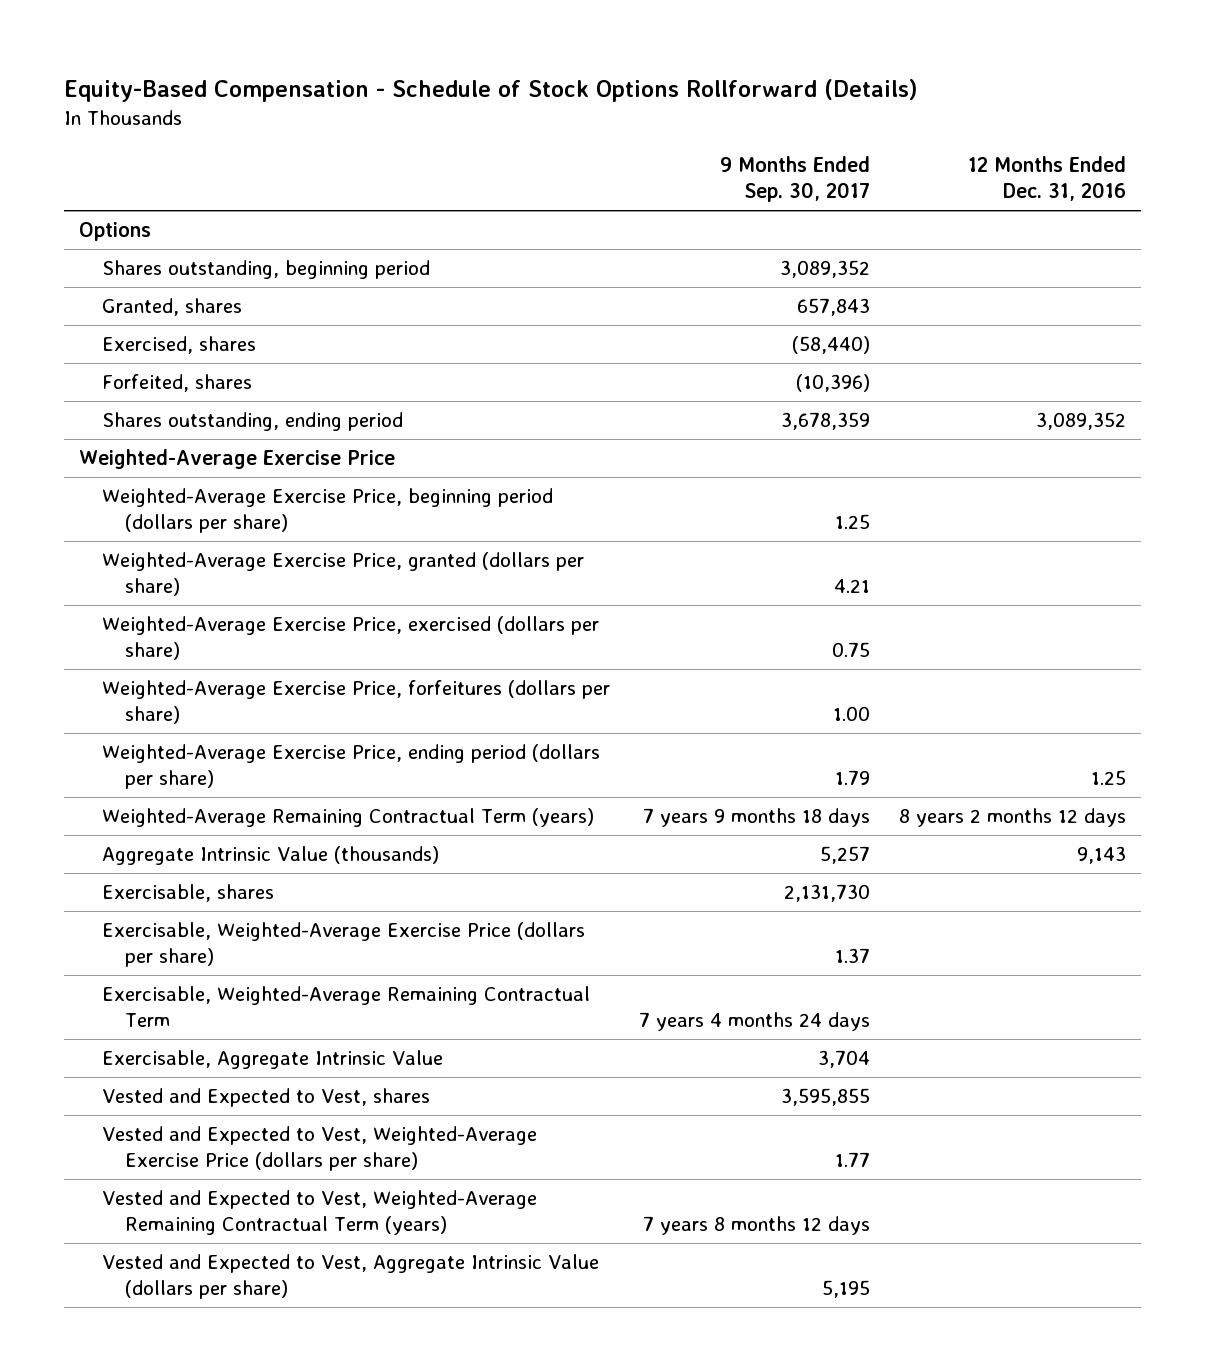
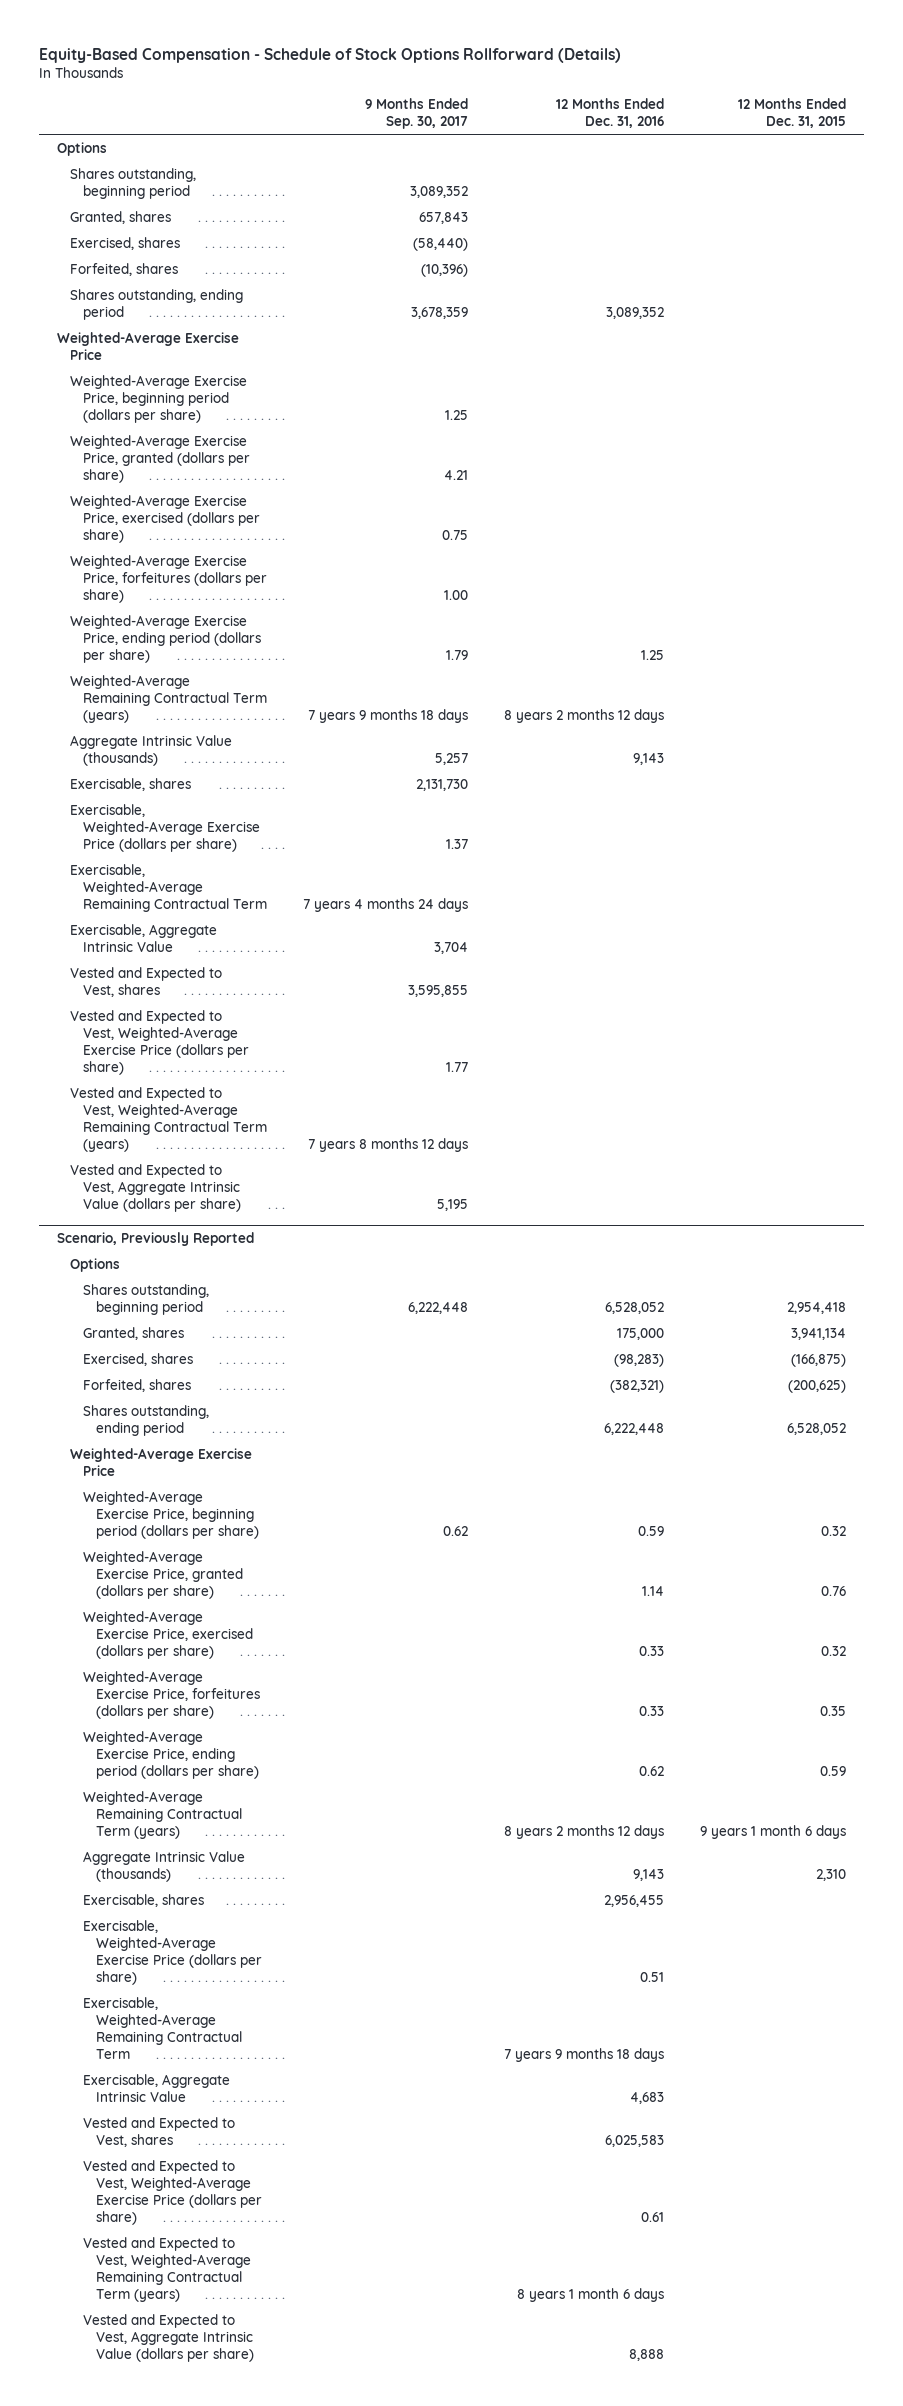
none -> [737,98,846,129] 12 Months Ended Dec. 31, 2015
none -> [56,1232,254,1247] Scenario, Previously Reported
none -> [69,1257,120,1272] Options
none -> [83,1283,210,1315] Shares outstanding, beginning period
none -> [83,1326,185,1340] Granted, shares
none -> [83,1352,194,1366] Exercised, shares
none -> [83,1378,192,1392] Forfeited, shares
none -> [83,1404,210,1436] Shares outstanding, ending period
none -> [69,1447,252,1476] Weighted-Average Exercise Price
none -> [83,1490,260,1539] Weighted-Average Exercise Price, beginning period (dollars per share)
none -> [83,1550,244,1599] Weighted-Average Exercise Price, granted (dollars per share)
none -> [83,1610,254,1659] Weighted-Average Exercise Price, exercised (dollars per share)
none -> [83,1670,261,1719] Weighted-Average Exercise Price, forfeitures (dollars per share)
none -> [83,1730,260,1779] Weighted-Average Exercise Price, ending period (dollars per share)
none -> [83,1790,243,1839] Weighted-Average Remaining Contractual Term (years)
none -> [83,1850,246,1882] Aggregate Intrinsic Value (thousands)
none -> [83,1893,205,1907] Exercisable, shares
none -> [83,1919,263,1985] Exercisable, Weighted-Average Exercise Price (dollars per share)
none -> [83,1996,243,2059] Exercisable, Weighted-Average Remaining Contractual Term
none -> [83,2073,231,2102] Exercisable, Aggregate Intrinsic Value
none -> [83,2116,236,2147] Vested and Expected to Vest, shares
none -> [83,2159,263,2225] Vested and Expected to Vest, Weighted-Average Exercise Price (dollars per share)
none -> [83,2236,252,2302] Vested and Expected to Vest, Weighted-Average Remaining Contractual Term (years)
none -> [83,2313,255,2362] Vested and Expected to Vest, Aggregate Intrinsic Value (dollars per share)

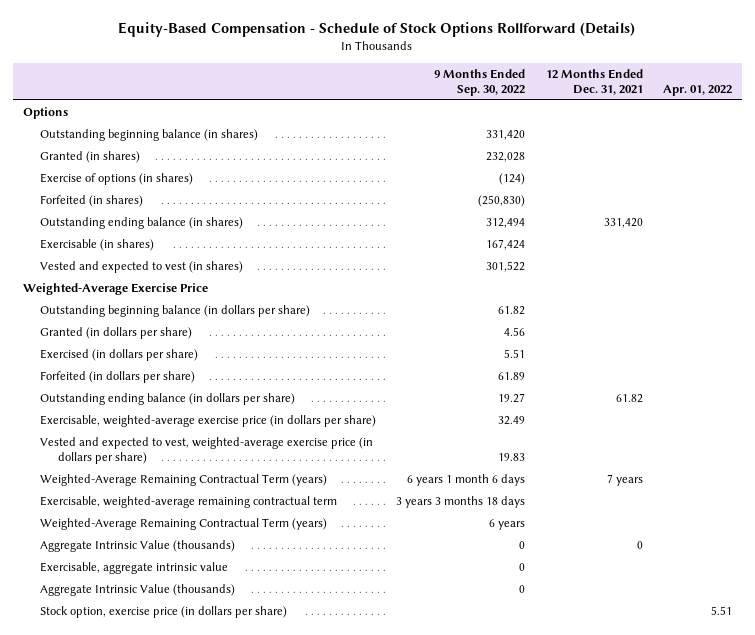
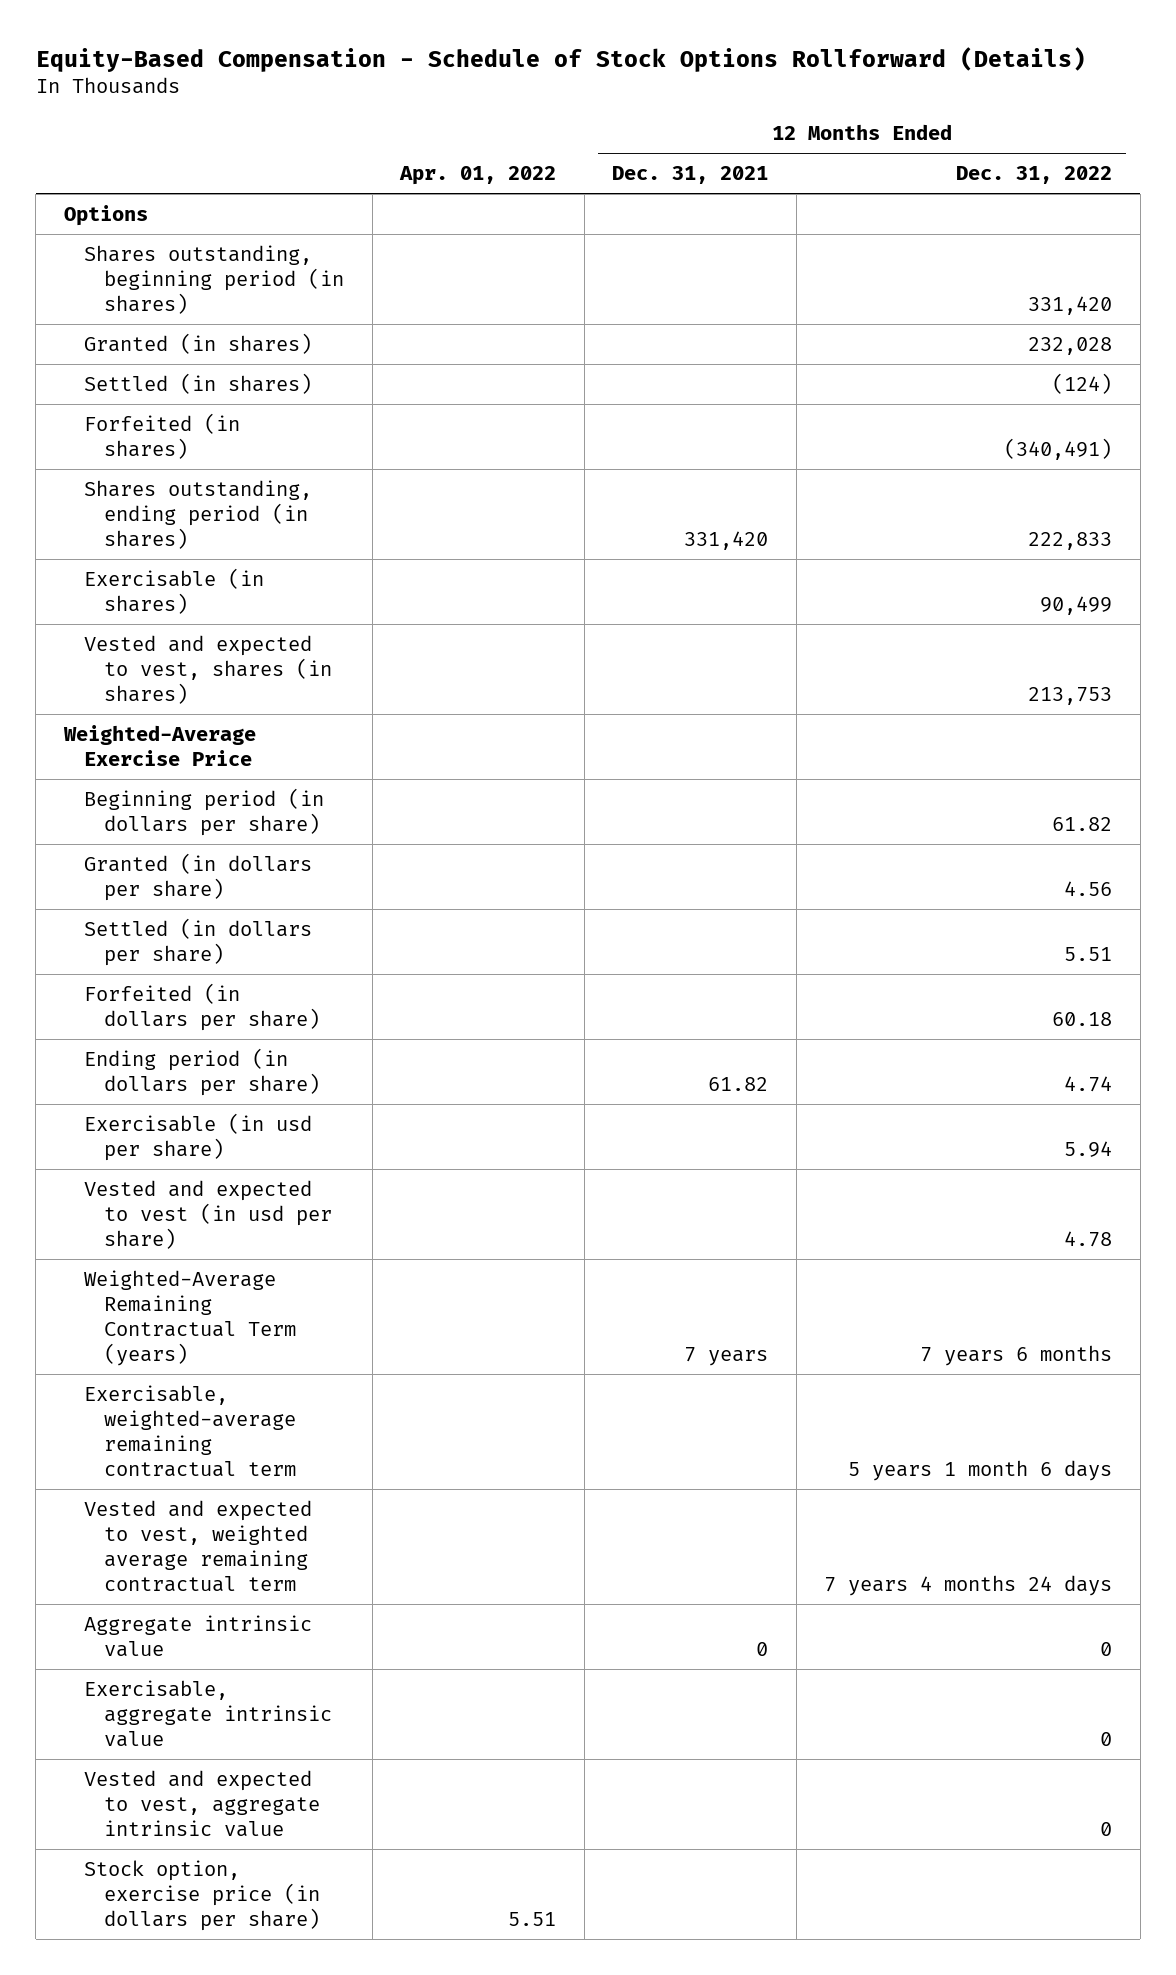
[434,68,526,96] 9 Months Ended Sep. 30, 2022 -> none
none -> [956,165,1113,184] Dec. 31, 2022
[40,129,259,142] Outstanding beginning balance (in shares) -> [84,244,345,315] Shares outstanding, beginning period (in shares)
[40,173,194,186] Exercise of options (in shares) -> [84,372,313,394] Settled (in shares)
[40,217,244,230] Outstanding ending balance (in shares) -> [84,479,313,550] Shares outstanding, ending period (in shares)
[40,261,244,274] Vested and expected to vest (in shares) -> [84,634,333,705] Vested and expected to vest, shares (in shares)
[40,305,311,318] Outstanding beginning balance (in dollars per share) -> [84,787,325,836] Beginning period (in dollars per share)
[40,349,199,362] Exercised (in dollars per share) -> [84,917,313,966] Settled (in dollars per share)
[40,393,296,406] Outstanding ending balance (in dollars per share) -> [84,1047,321,1096] Ending period (in dollars per share)
[40,415,377,428] Exercisable, weighted-average exercise price (in dollars per share) -> [84,1112,313,1161] Exercisable (in usd per share)
[40,437,374,465] Vested and expected to vest, weighted-average exercise price (in dollars per share) -> [84,1179,333,1250] Vested and expected to vest (in usd per share)
[40,518,328,531] Weighted-Average Remaining Contractual Term (years) -> [84,1499,313,1593] Vested and expected to vest, weighted average remaining contractual term
[40,540,236,553] Aggregate Intrinsic Value (thousands) -> [84,1614,313,1657] Aggregate intrinsic value
[40,584,236,597] Aggregate Intrinsic Value (thousands) -> [84,1769,321,1838] Vested and expected to vest, aggregate intrinsic value

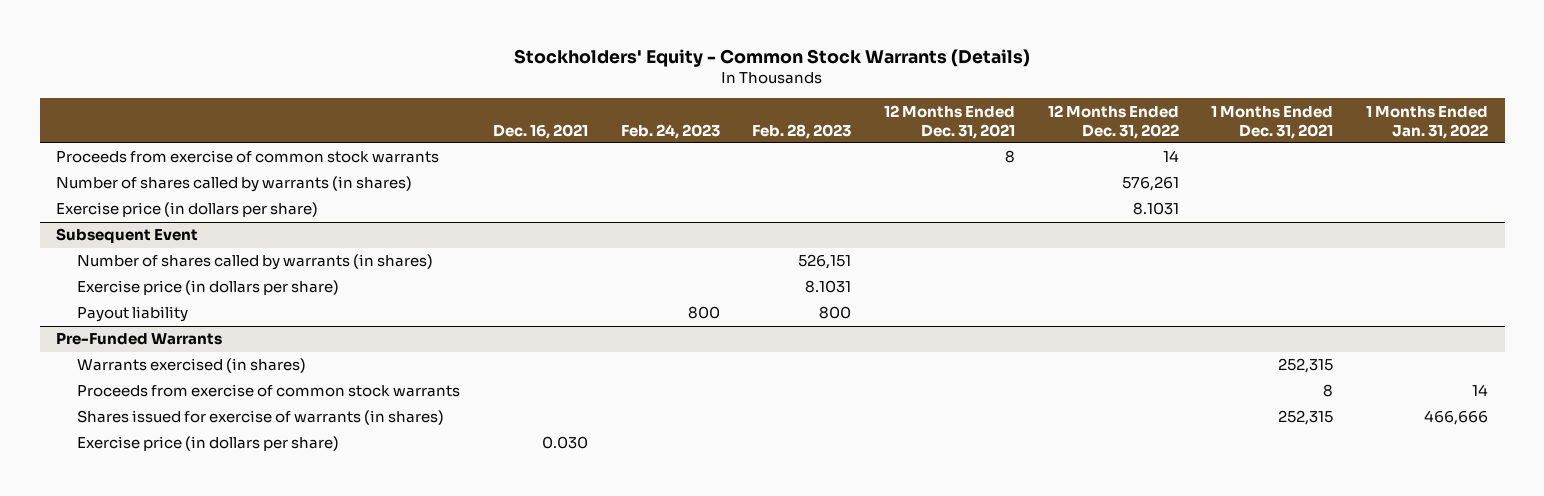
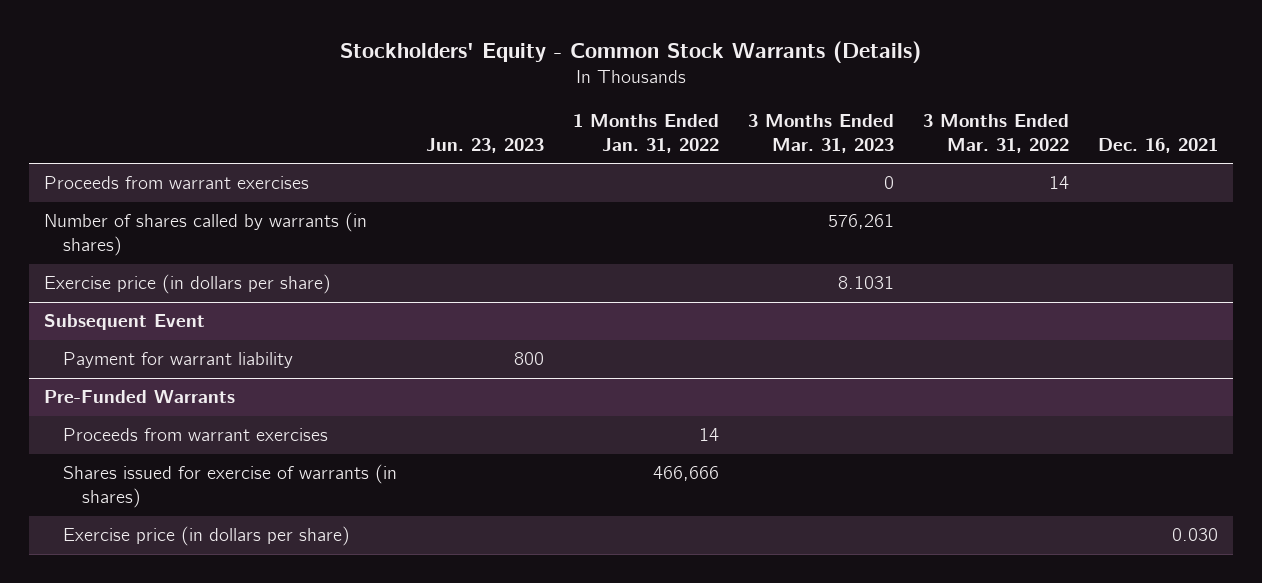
[620,123,720,139] Feb. 24, 2023 -> none
[752,123,852,139] Feb. 28, 2023 -> none
[884,104,1016,139] 12 Months Ended Dec. 31, 2021 -> none
[1047,104,1179,139] 12 Months Ended Dec. 31, 2022 -> none
[1211,105,1334,139] 1 Months Ended Dec. 31, 2021 -> none
none -> [425,137,544,153] Jun. 23, 2023
none -> [748,113,895,153] 3 Months Ended Mar. 31, 2023
none -> [923,113,1070,153] 3 Months Ended Mar. 31, 2022
[55,150,439,164] Proceeds from exercise of common stock warrants -> [43,176,309,190] Proceeds from warrant exercises
[77,254,434,271] Number of shares called by warrants (in shares) -> none
[77,280,340,296] Exercise price (in dollars per share) -> none
[77,306,189,323] Payout liability -> none
none -> [62,352,293,369] Payment for warrant liability
[77,358,307,374] Warrants exercised (in shares) -> none
[77,384,461,398] Proceeds from exercise of common stock warrants -> [62,428,328,442] Proceeds from warrant exercises

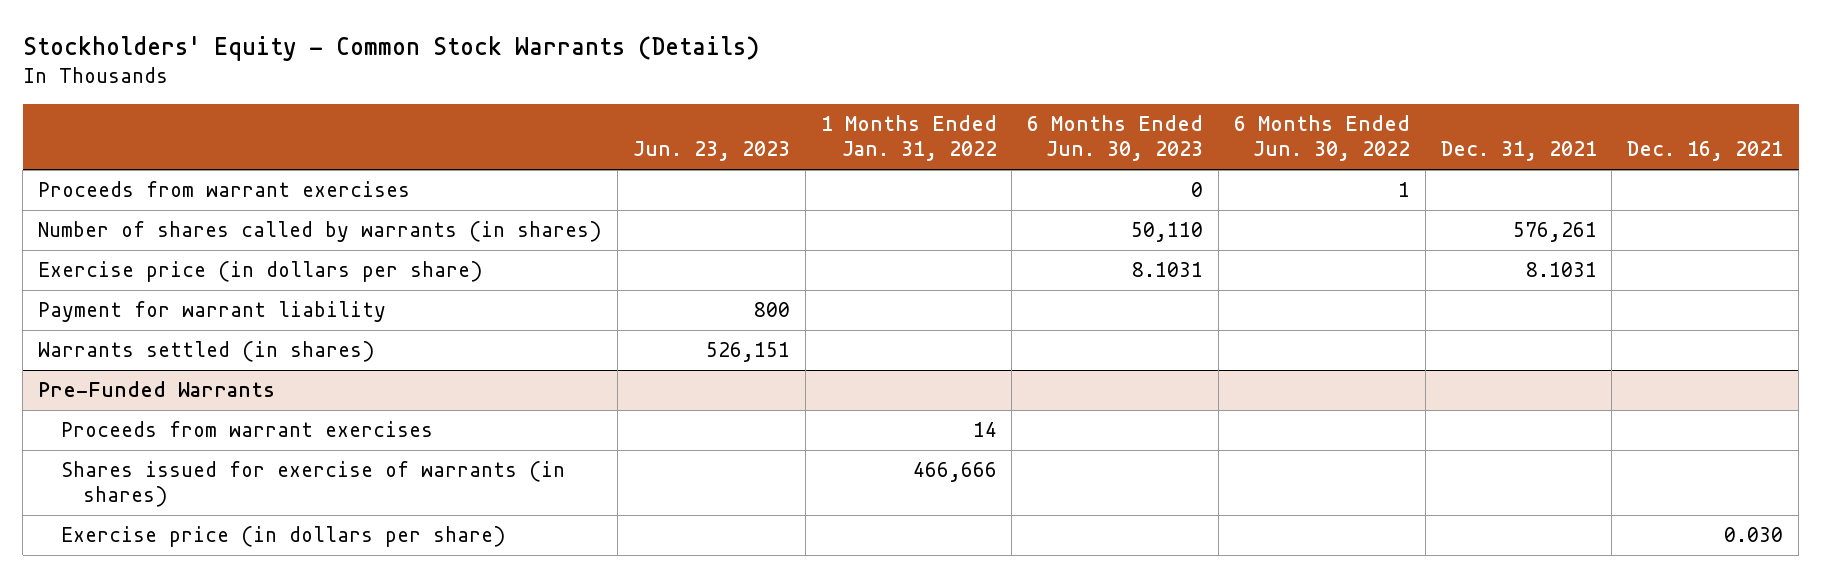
[748,113,895,153] 3 Months Ended Mar. 31, 2023 -> none
[923,113,1070,153] 3 Months Ended Mar. 31, 2022 -> none
none -> [1027,115,1204,162] 6 Months Ended Jun. 30, 2023
none -> [1233,115,1410,162] 6 Months Ended Jun. 30, 2022
none -> [1440,141,1597,162] Dec. 31, 2021
[43,314,205,331] Subsequent Event -> none
[62,352,293,369] Payment for warrant liability -> none
none -> [38,301,387,323] Payment for warrant liability
none -> [38,341,376,363] Warrants settled (in shares)

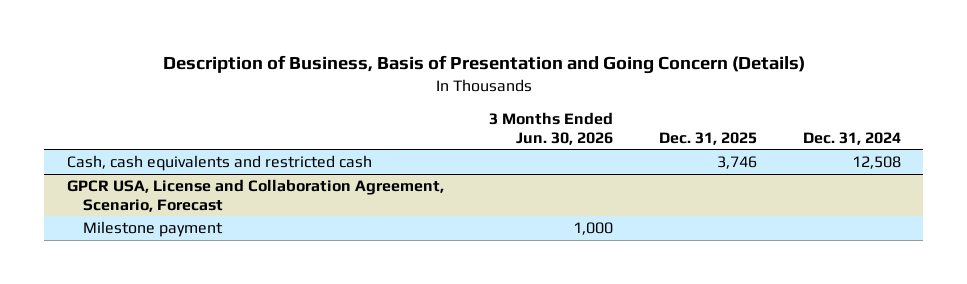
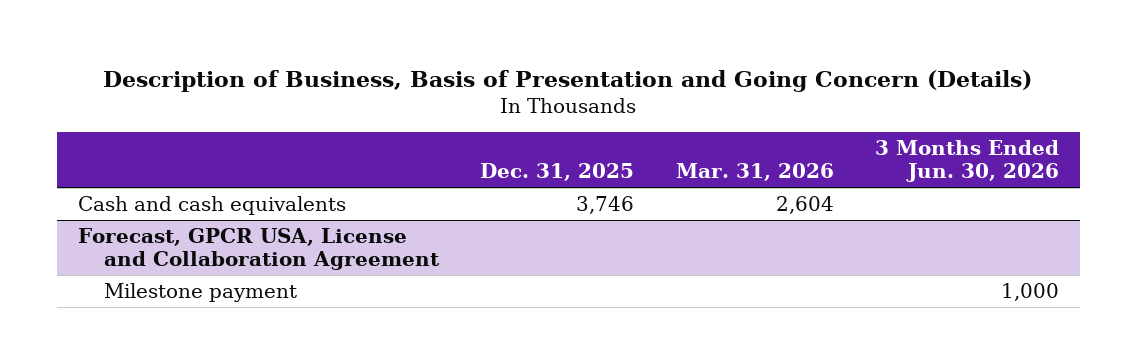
[802,131,901,145] Dec. 31, 2024 -> none
none -> [675,163,834,182] Mar. 31, 2026
[66,155,372,172] Cash, cash equivalents and restricted cash -> [77,196,346,216] Cash and cash equivalents
[66,179,444,212] GPCR USA, License and Collaboration Agreement, Scenario, Forecast -> [77,228,440,270] Forecast, GPCR USA, License and Collaboration Agreement

